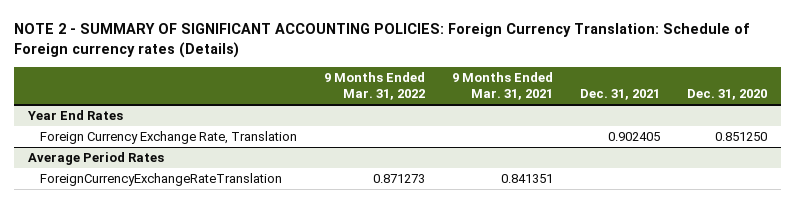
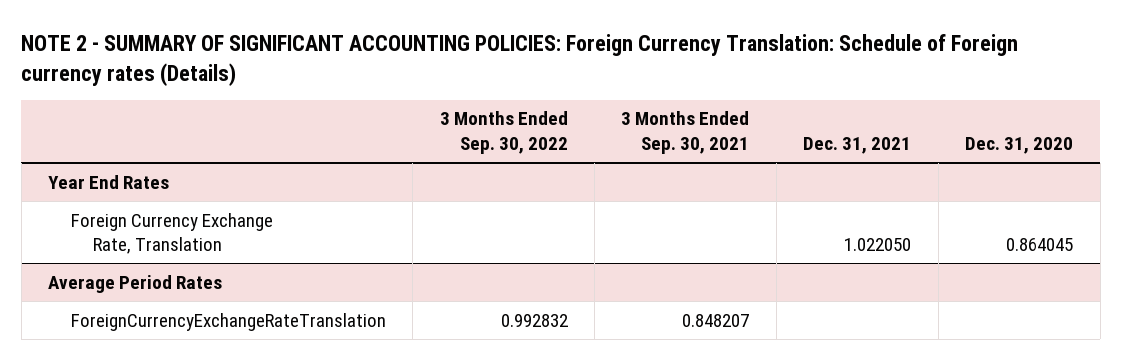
[323,72,425,101] 9 Months Ended Mar. 31, 2022 -> none
[452,72,554,101] 9 Months Ended Mar. 31, 2021 -> none
none -> [439,111,568,154] 3 Months Ended Sep. 30, 2022
none -> [621,111,750,154] 3 Months Ended Sep. 30, 2021
[608,132,661,142] 0.902405 -> [844,238,912,252] 1.022050
[715,132,768,142] 0.851250 -> [1006,238,1074,252] 0.864045

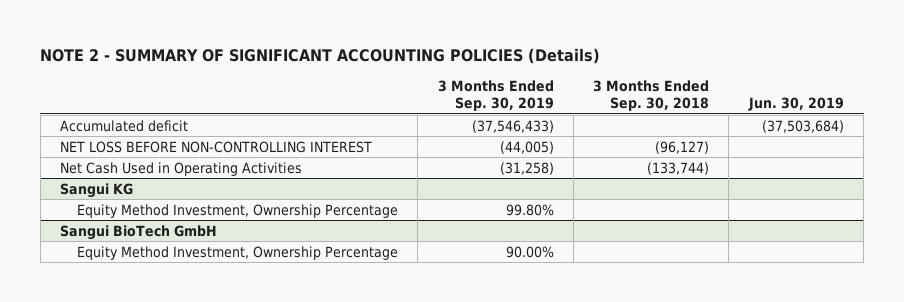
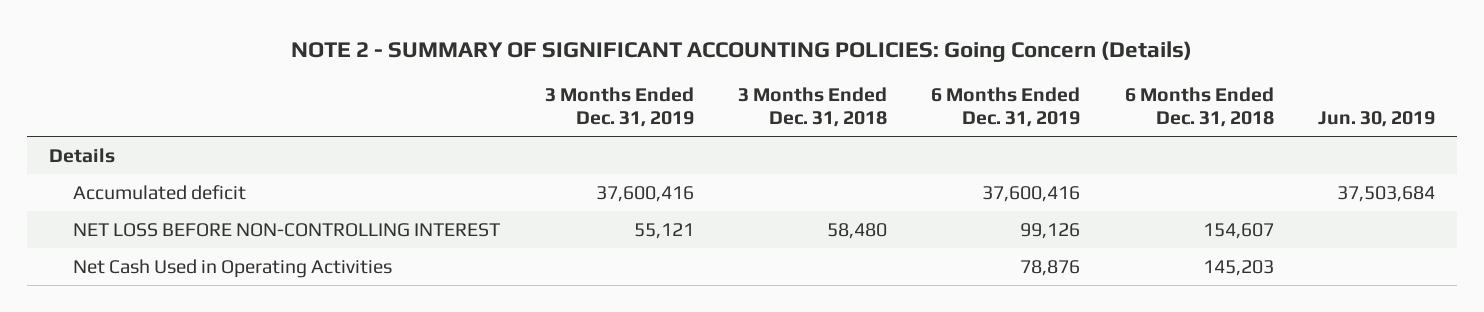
[40,48,601,65] NOTE 2 - SUMMARY OF SIGNIFICANT ACCOUNTING POLICIES (Details) -> [291,41,1193,63] NOTE 2 - SUMMARY OF SIGNIFICANT ACCOUNTING POLICIES: Going Concern (Details)
[437,79,554,111] 3 Months Ended Sep. 30, 2019 -> none
[593,79,710,111] 3 Months Ended Sep. 30, 2018 -> none
none -> [544,87,694,127] 3 Months Ended Dec. 31, 2019
none -> [738,87,888,127] 3 Months Ended Dec. 31, 2018
none -> [931,87,1081,127] 6 Months Ended Dec. 31, 2019
none -> [1124,87,1274,127] 6 Months Ended Dec. 31, 2018
none -> [49,147,116,163] Details
[761,119,844,133] (37,503,684) -> [1337,185,1436,202] 37,503,684
[60,182,134,198] Sangui KG -> none
[76,203,398,218] Equity Method Investment, Ownership Percentage -> none
[60,224,218,240] Sangui BioTech GmbH -> none
[76,245,398,260] Equity Method Investment, Ownership Percentage -> none

